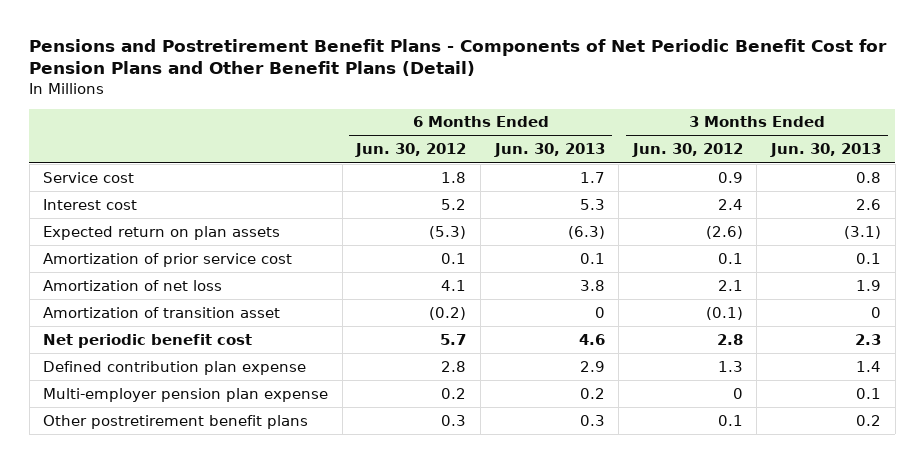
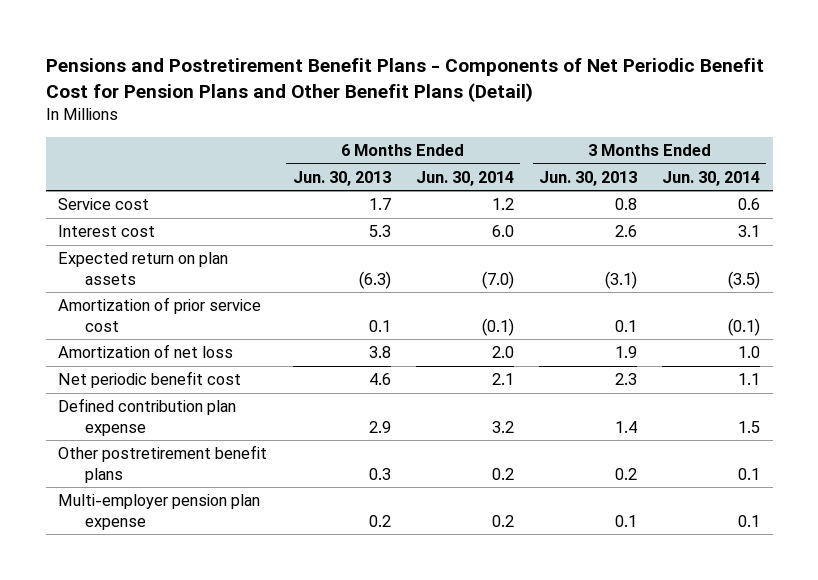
[355,143,467,158] Jun. 30, 2012 -> none
[631,143,743,158] Jun. 30, 2012 -> none
none -> [415,170,514,186] Jun. 30, 2014
none -> [662,170,761,186] Jun. 30, 2014
[43,306,281,318] Amortization of transition asset -> none
[43,387,329,402] Multi-employer pension plan expense -> [58,494,261,530] Multi-employer pension plan expense

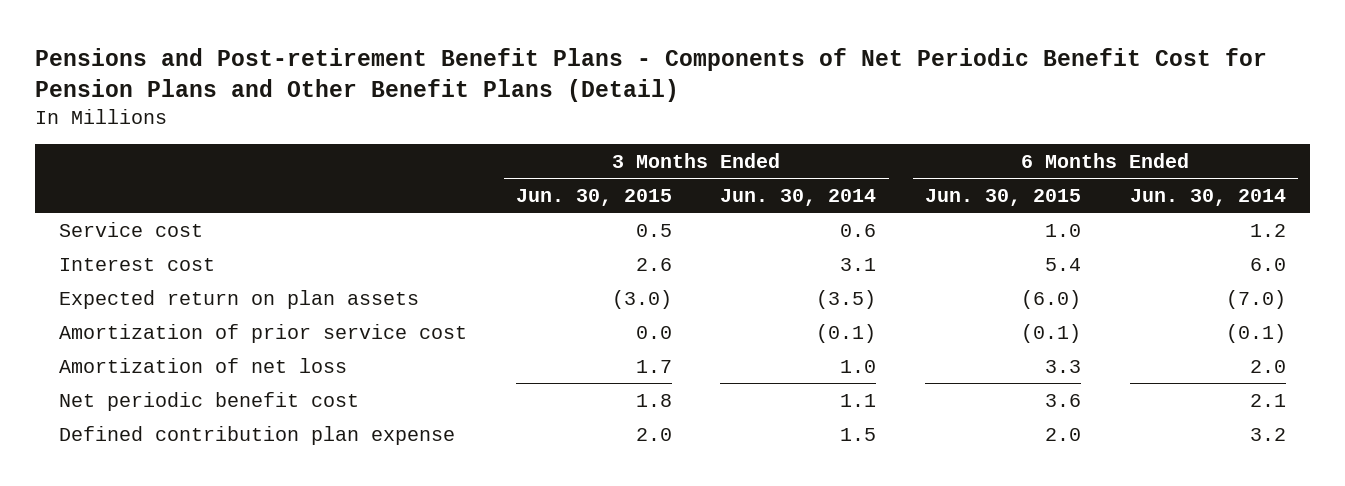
[45,57,764,102] Pensions and Postretirement Benefit Plans - Components of Net Periodic Benefit Cost for Pension Plans and Other Benefit Plans (Detail) -> [34,47,1267,103] Pensions and Post-retirement Benefit Plans - Components of Net Periodic Benefit Cost for Pension Plans and Other Benefit Plans (Detail)
[292,170,391,186] Jun. 30, 2013 -> none
[538,170,637,186] Jun. 30, 2013 -> none
none -> [515,188,672,206] Jun. 30, 2015
none -> [925,188,1082,206] Jun. 30, 2015
[58,445,268,483] Other postretirement benefit plans -> none
[58,494,261,530] Multi-employer pension plan expense -> none

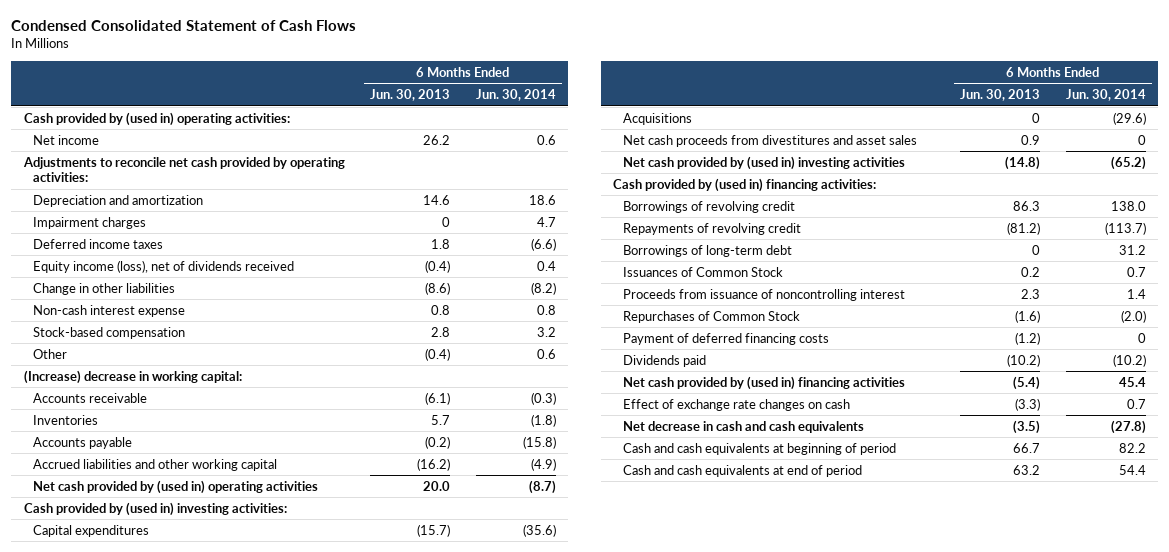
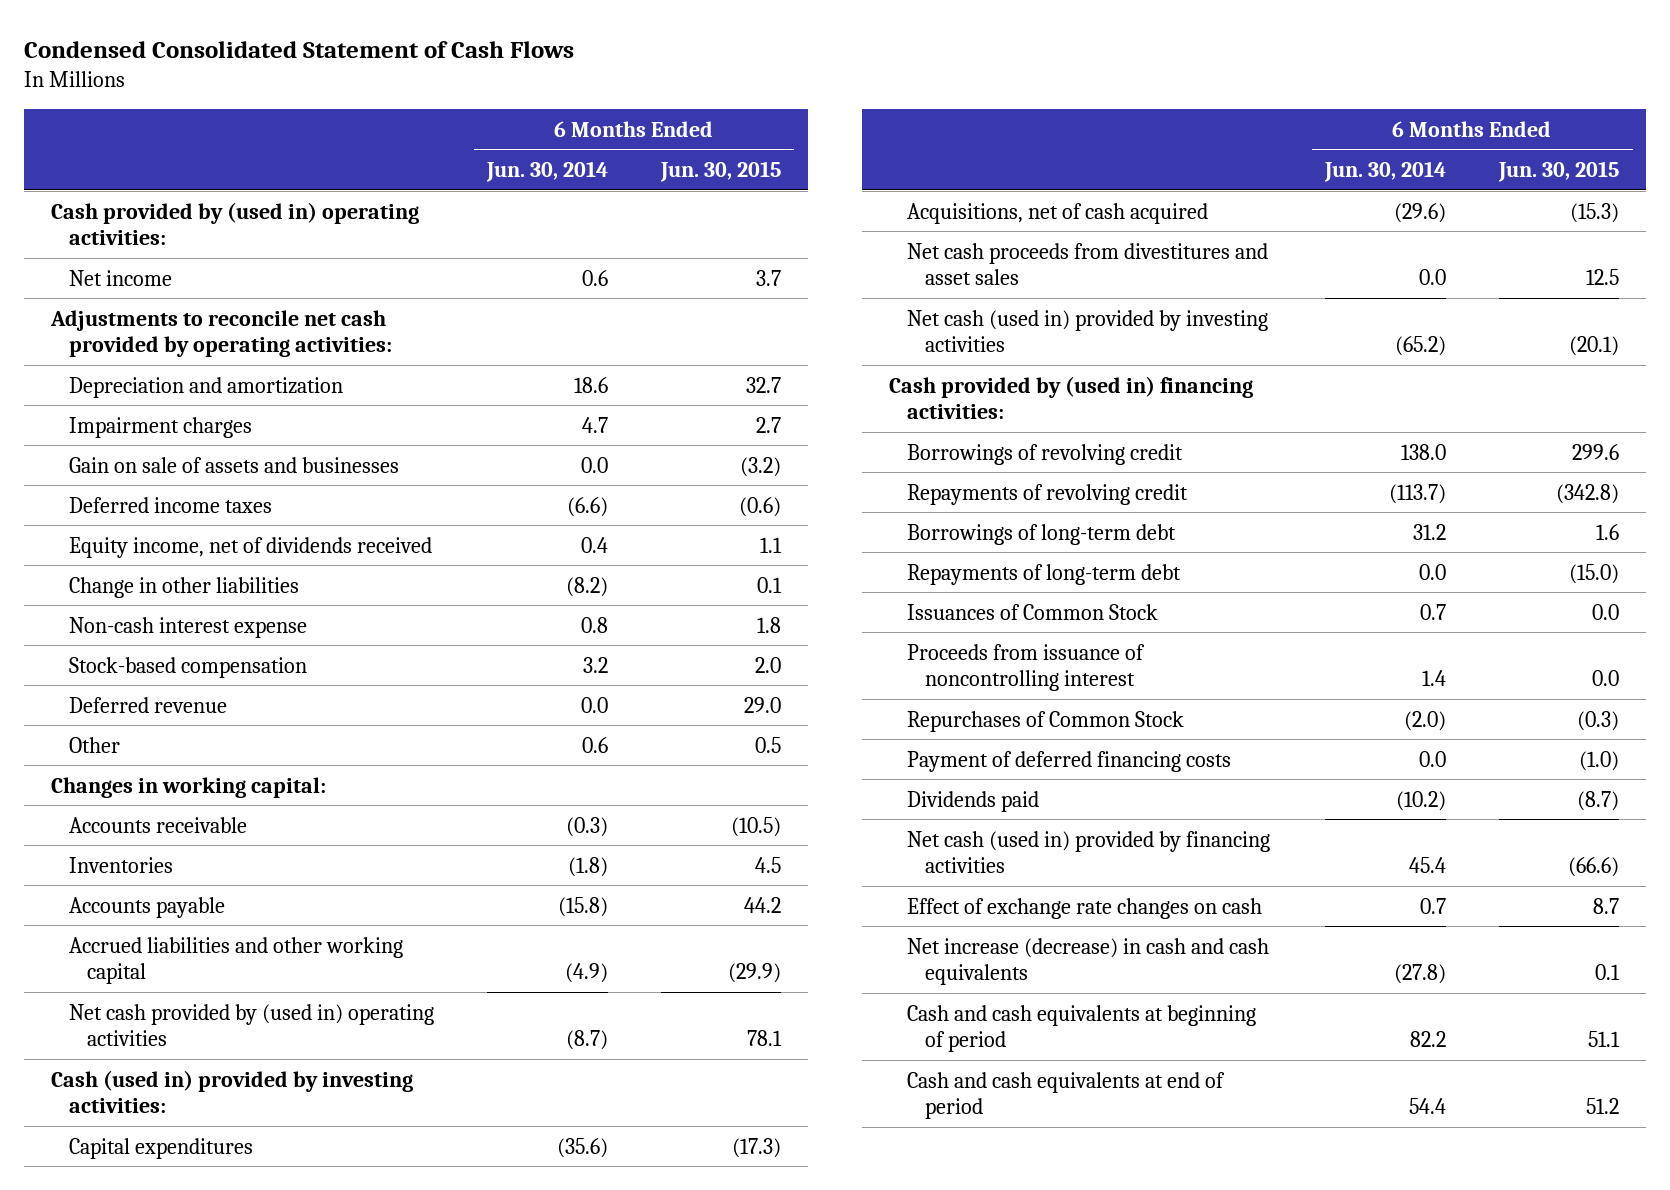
[370,89,451,102] Jun. 30, 2013 -> none
none -> [660,161,782,183] Jun. 30, 2015
none -> [68,456,399,473] Gain on sale of assets and businesses
[33,259,295,273] Equity income (loss), net of dividends received -> [68,536,432,558] Equity income, net of dividends received
none -> [68,696,227,713] Deferred revenue
[23,369,242,384] (Increase) decrease in working capital: -> [50,776,326,798] Changes in working capital:
[23,501,287,516] Cash provided by (used in) investing activities: -> [50,1069,413,1114] Cash (used in) provided by investing activities:
[623,112,693,125] Acquisitions -> [906,202,1208,224] Acquisitions, net of cash acquired
[1137,134,1146,145] 0 -> [1419,269,1447,286] 0.0
[623,155,906,170] Net cash provided by (used in) investing activities -> [906,309,1268,353] Net cash (used in) provided by investing activities
none -> [906,563,1181,585] Repayments of long-term debt
[1137,332,1146,343] 0 -> [1419,750,1447,767] 0.0
[623,375,906,390] Net cash provided by (used in) financing activities -> [906,830,1270,874] Net cash (used in) provided by financing activities
[623,420,865,433] Net decrease in cash and cash equivalents -> [906,937,1269,986] Net increase (decrease) in cash and cash equivalents

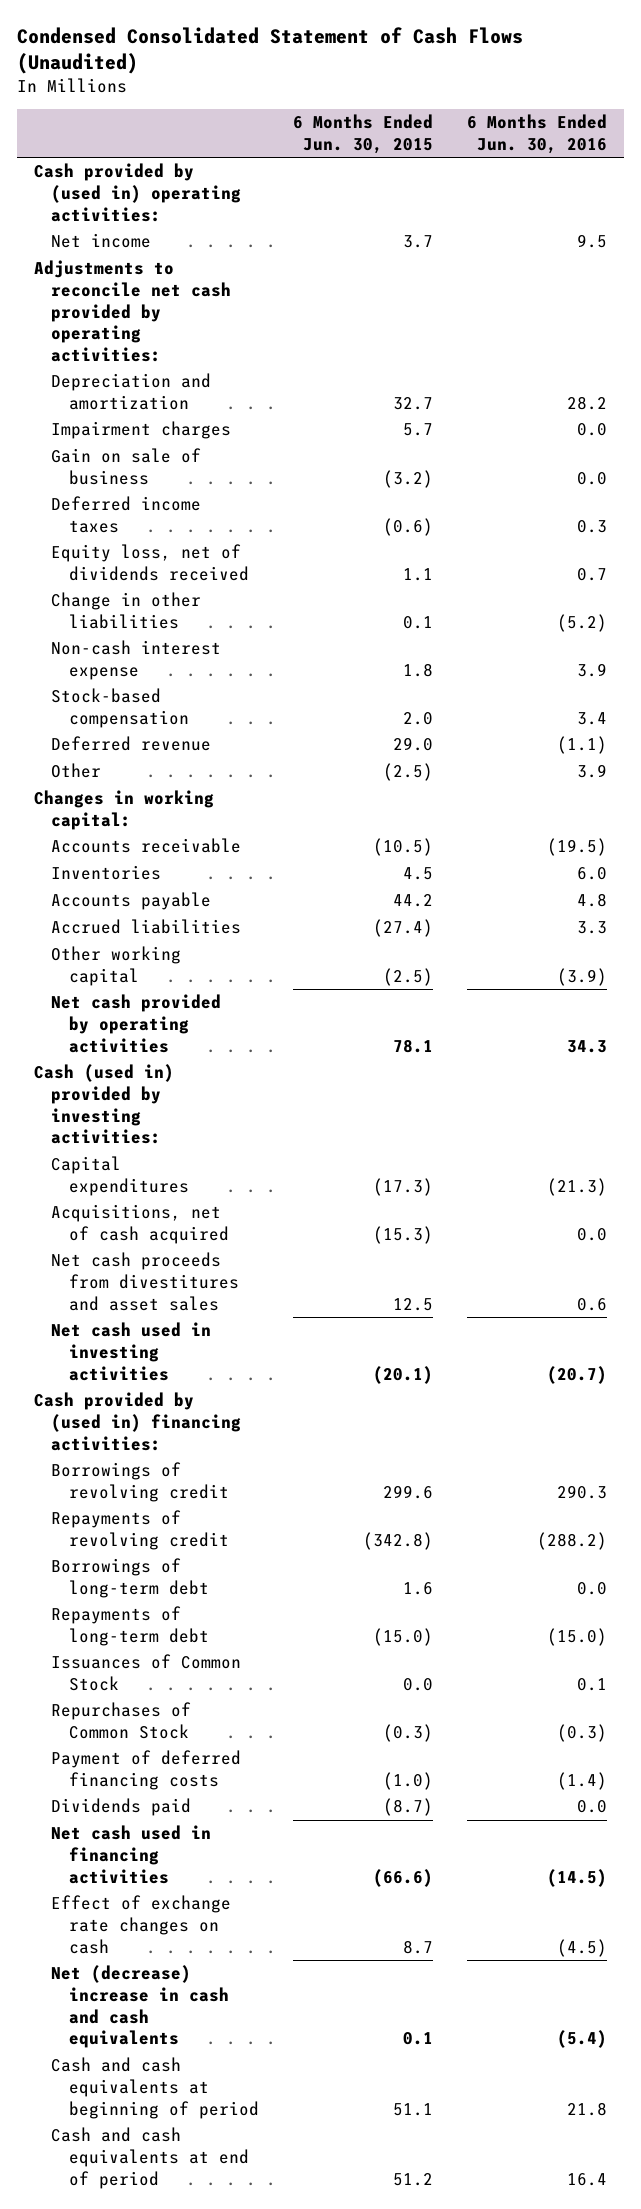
[24,40,575,58] Condensed Consolidated Statement of Cash Flows -> [16,26,523,75] Condensed Consolidated Statement of Cash Flows (Unaudited)
[485,161,608,183] Jun. 30, 2014 -> none
none -> [467,114,608,154] 6 Months Ended Jun. 30, 2016
[756,416,782,433] 2.7 -> [403,423,434,437] 5.7
[68,456,399,473] Gain on sale of assets and businesses -> [51,448,202,485] Gain on sale of business
[68,536,432,558] Equity income, net of dividends received -> [51,544,250,581] Equity loss, net of dividends received
[755,736,782,753] 0.5 -> [383,763,434,782] (2.5)
none -> [51,919,242,935] Accrued liabilities
[68,936,403,985] Accrued liabilities and other working capital -> [51,946,182,986] Other working capital
[728,963,782,984] (29.9) -> [383,967,434,986] (2.5)
[68,1003,434,1047] Net cash provided by (used in) operating activities -> [51,994,222,1053] Net cash provided by operating activities
[906,309,1268,353] Net cash (used in) provided by investing activities -> [51,1322,212,1381] Net cash used in investing activities
[906,643,1145,692] Proceeds from issuance of noncontrolling interest -> none
[906,830,1270,874] Net cash (used in) provided by financing activities -> [51,1825,212,1884] Net cash used in financing activities
[906,937,1269,986] Net increase (decrease) in cash and cash equivalents -> [51,1965,230,2049] Net (decrease) increase in cash and cash equivalents

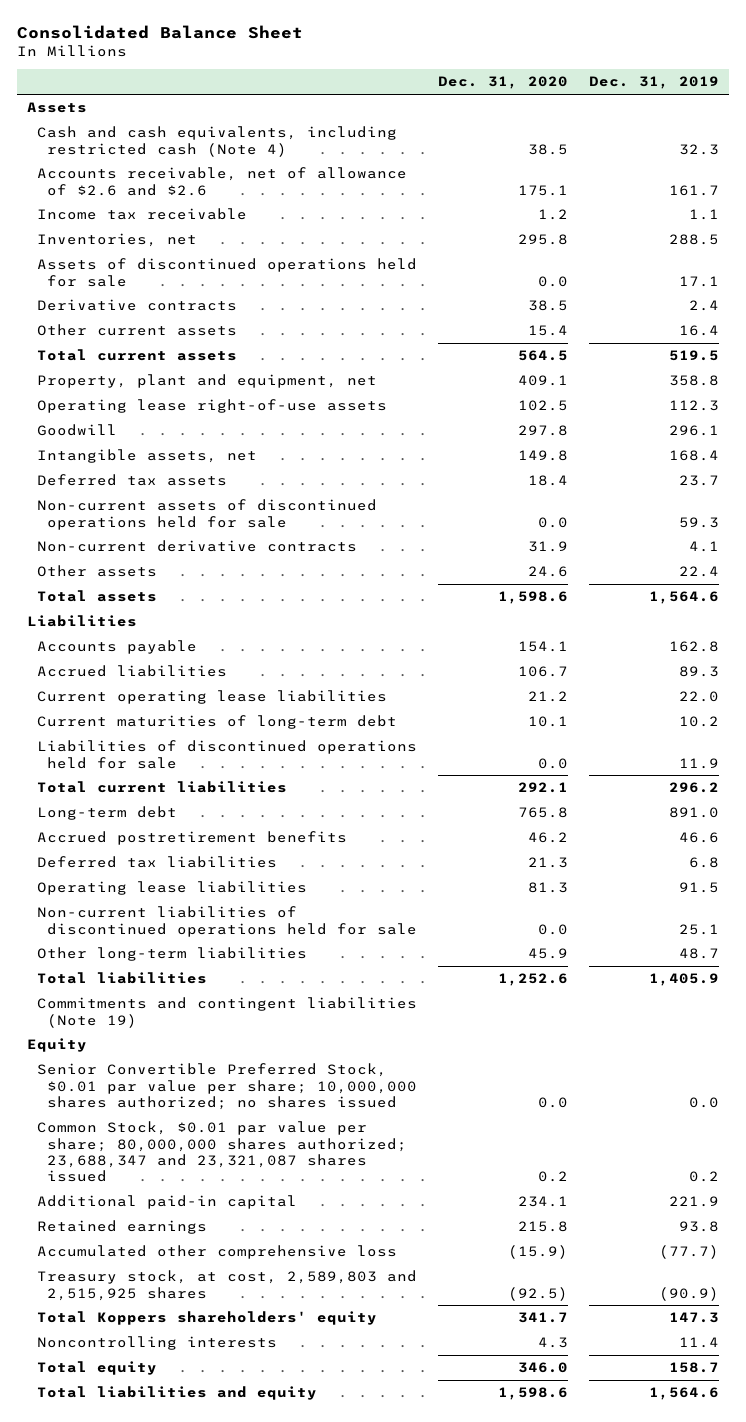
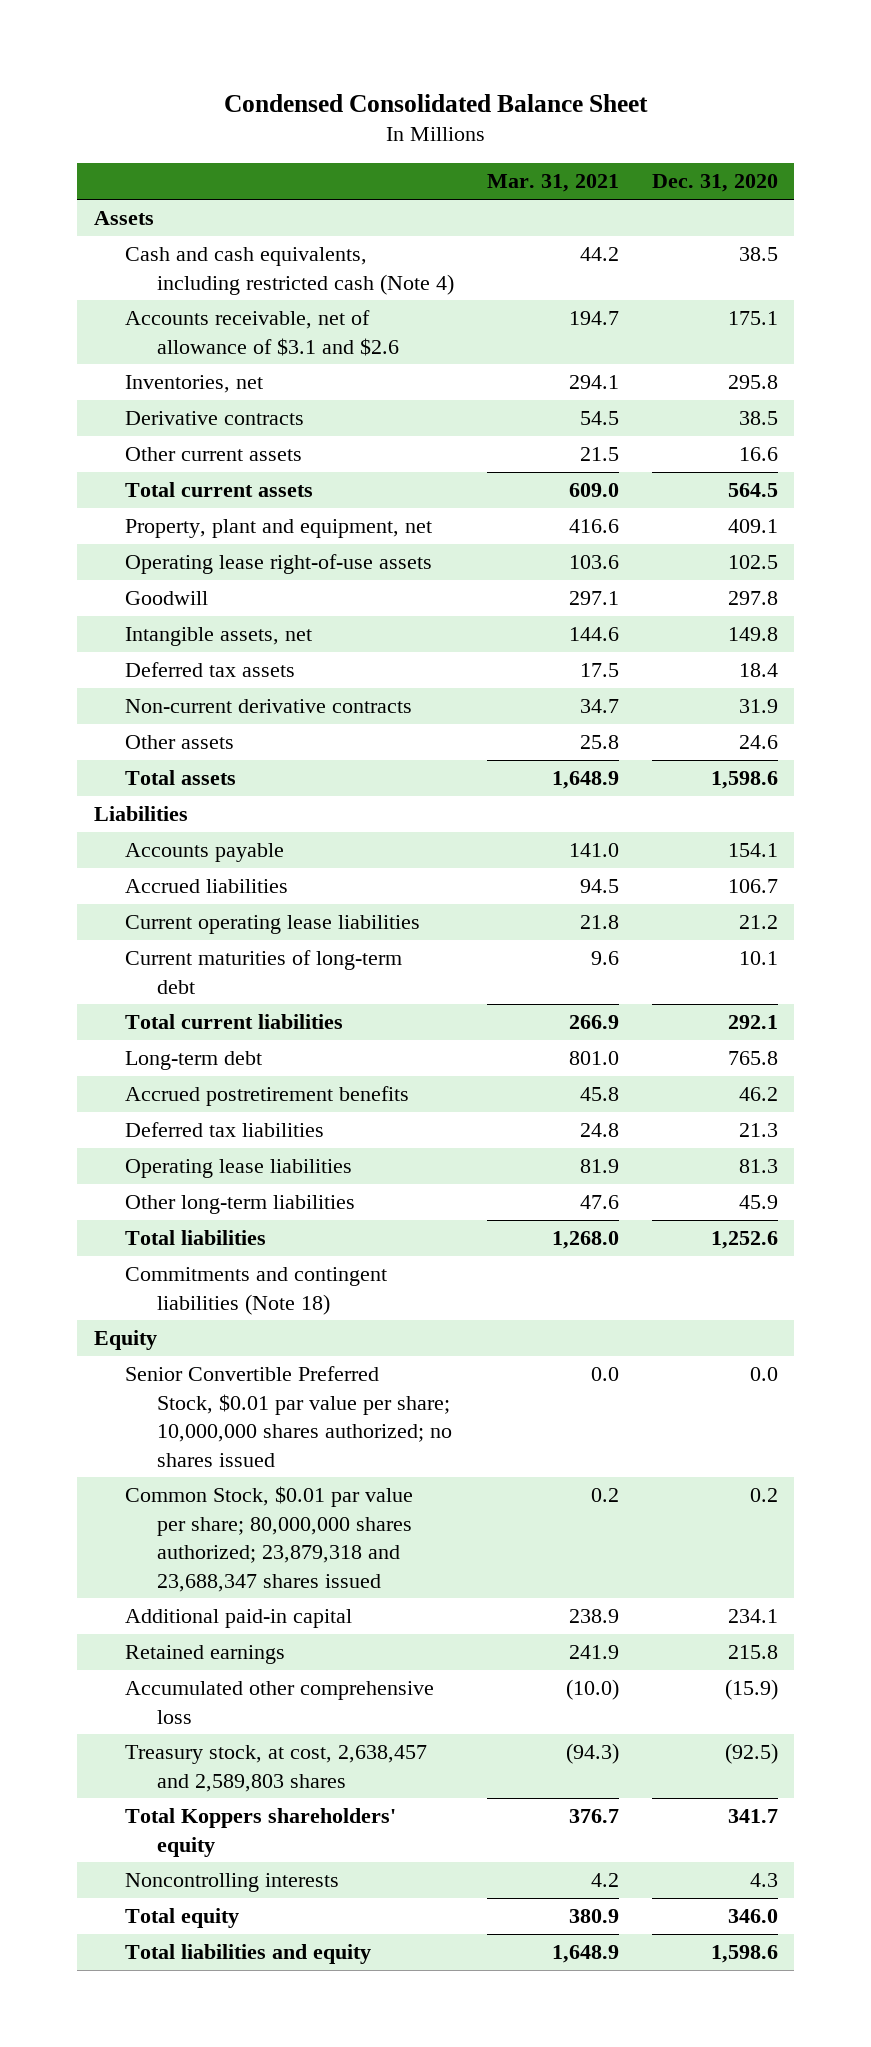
[16,24,303,39] Consolidated Balance Sheet -> [223,93,648,112] Condensed Consolidated Balance Sheet
[588,76,719,90] Dec. 31, 2019 -> none
none -> [486,174,619,193] Mar. 31, 2021
[37,208,248,221] Income tax receivable -> none
[37,167,408,196] Accounts receivable, net of allowance of $2.6 and $2.6 -> [125,309,399,356] Accounts receivable, net of allowance of $3.1 and $2.6
[37,258,418,287] Assets of discontinued operations held for sale -> none
[527,325,568,337] 15.4 -> [738,446,778,461] 16.6
[37,499,378,530] Non-current assets of discontinued operations held for sale -> none
[37,740,418,769] Liabilities of discontinued operations held for sale -> none
[37,906,417,937] Non-current liabilities of discontinued operations held for sale -> none
[37,997,418,1028] Commitments and contingent liabilities (Note 19) -> [125,1266,388,1315] Commitments and contingent liabilities (Note 18)
[37,1121,407,1183] Common Stock, $0.01 par value per share; 80,000,000 shares authorized; 23,688,347 and 23,321,087 shares issued -> [125,1485,414,1592] Common Stock, $0.01 par value per share; 80,000,000 shares authorized; 23,879,318 and 23,688,347 shares issued
[37,1270,418,1301] Treasury stock, at cost, 2,589,803 and 2,515,925 shares -> [125,1744,428,1792] Treasury stock, at cost, 2,638,457 and 2,589,803 shares

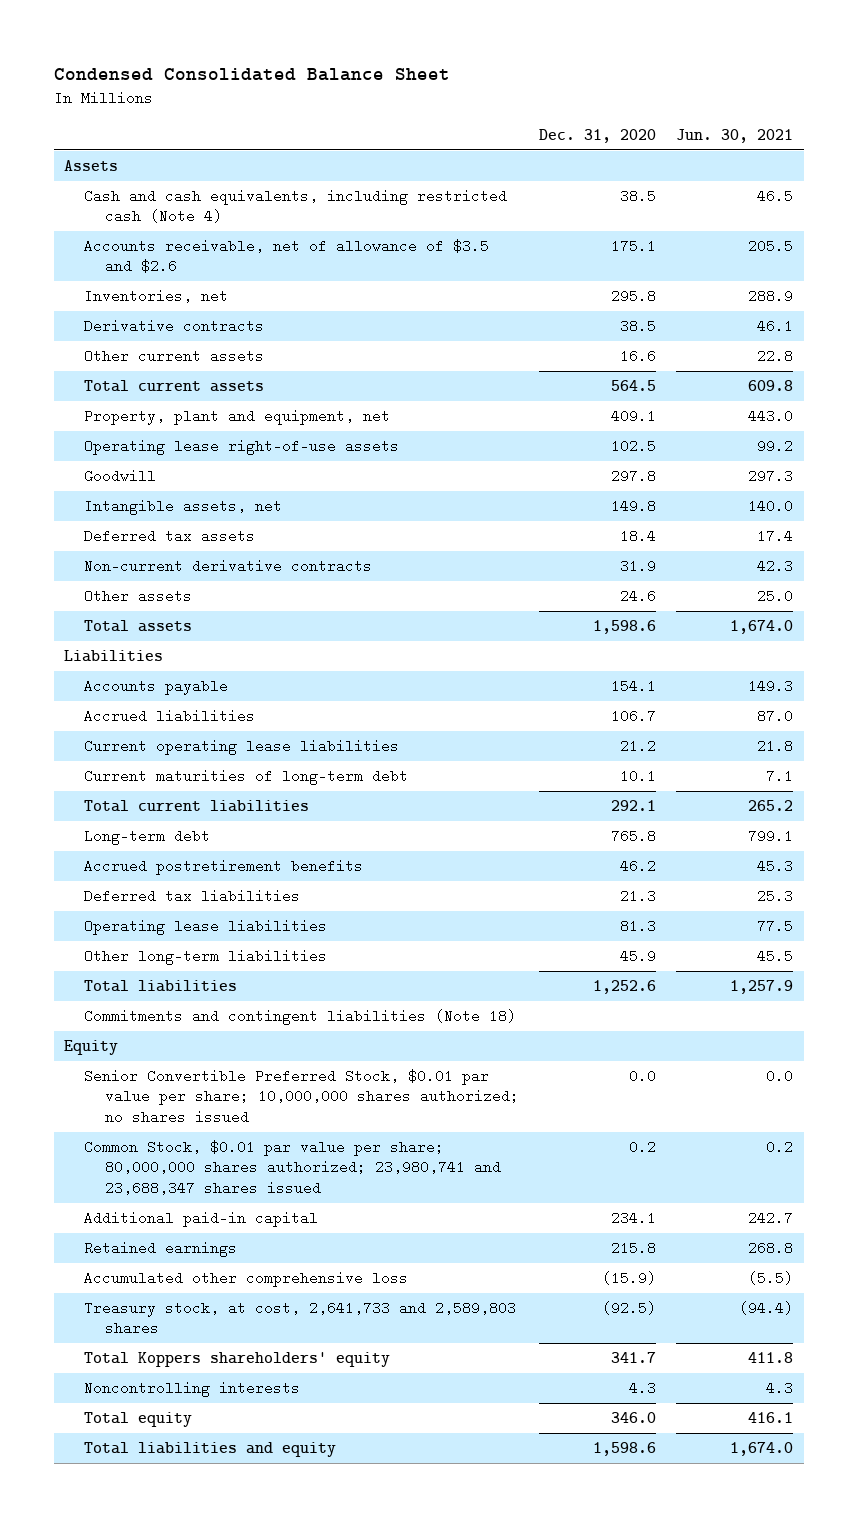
[486,174,619,193] Mar. 31, 2021 -> none
none -> [676,128,794,143] Jun. 30, 2021
[125,309,399,356] Accounts receivable, net of allowance of $3.1 and $2.6 -> [84,239,490,274] Accounts receivable, net of allowance of $3.5 and $2.6
[125,1485,414,1592] Common Stock, $0.01 par value per share; 80,000,000 shares authorized; 23,879,318 and 23,688,347 shares issued -> [84,1140,501,1195] Common Stock, $0.01 par value per share; 80,000,000 shares authorized; 23,980,741 and 23,688,347 shares issued
[125,1744,428,1792] Treasury stock, at cost, 2,638,457 and 2,589,803 shares -> [84,1301,517,1336] Treasury stock, at cost, 2,641,733 and 2,589,803 shares

